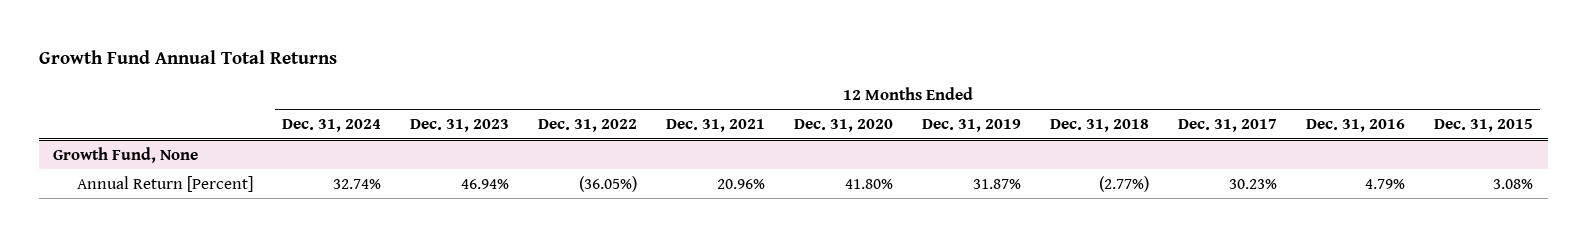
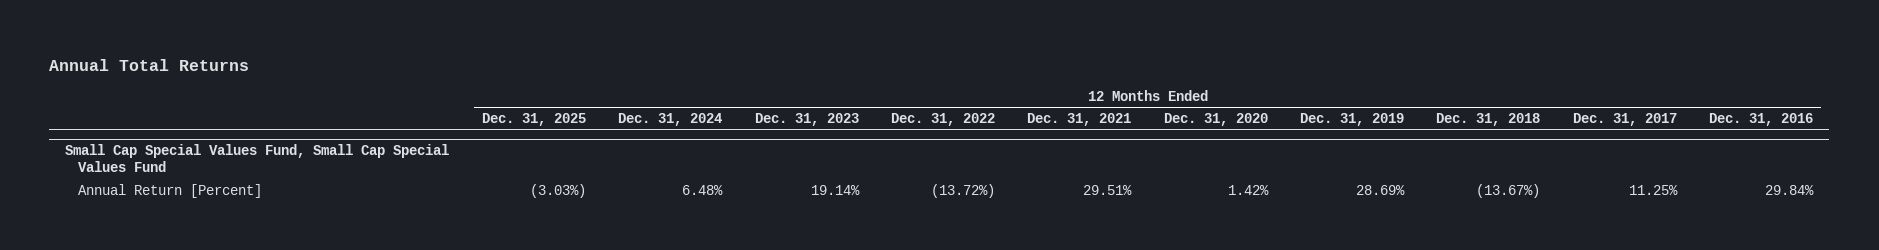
[38,50,337,65] Growth Fund Annual Total Returns -> [49,59,250,72] Annual Total Returns
[1434,119,1534,133] Dec. 31, 2015 -> none
none -> [481,113,586,127] Dec. 31, 2025
[53,146,199,163] Growth Fund, None -> none
none -> [65,144,450,173] Small Cap Special Values Fund, Small Cap Special Values Fund
[333,178,382,189] 32.74% -> [682,184,724,195] 6.48%
[461,178,510,189] 46.94% -> [810,184,860,195] 19.14%
[579,175,638,192] (36.05%) -> [930,183,995,198] (13.72%)
[717,178,766,189] 20.96% -> [1083,184,1133,195] 29.51%
[845,178,894,189] 41.80% -> [1227,184,1269,195] 1.42%
[973,178,1022,189] 31.87% -> [1356,184,1406,195] 28.69%
[1099,175,1150,192] (2.77%) -> [1476,183,1541,198] (13.67%)
[1229,178,1278,189] 30.23% -> [1628,184,1678,195] 11.25%
[1365,178,1406,189] 4.79% -> [1765,184,1815,195] 29.84%

